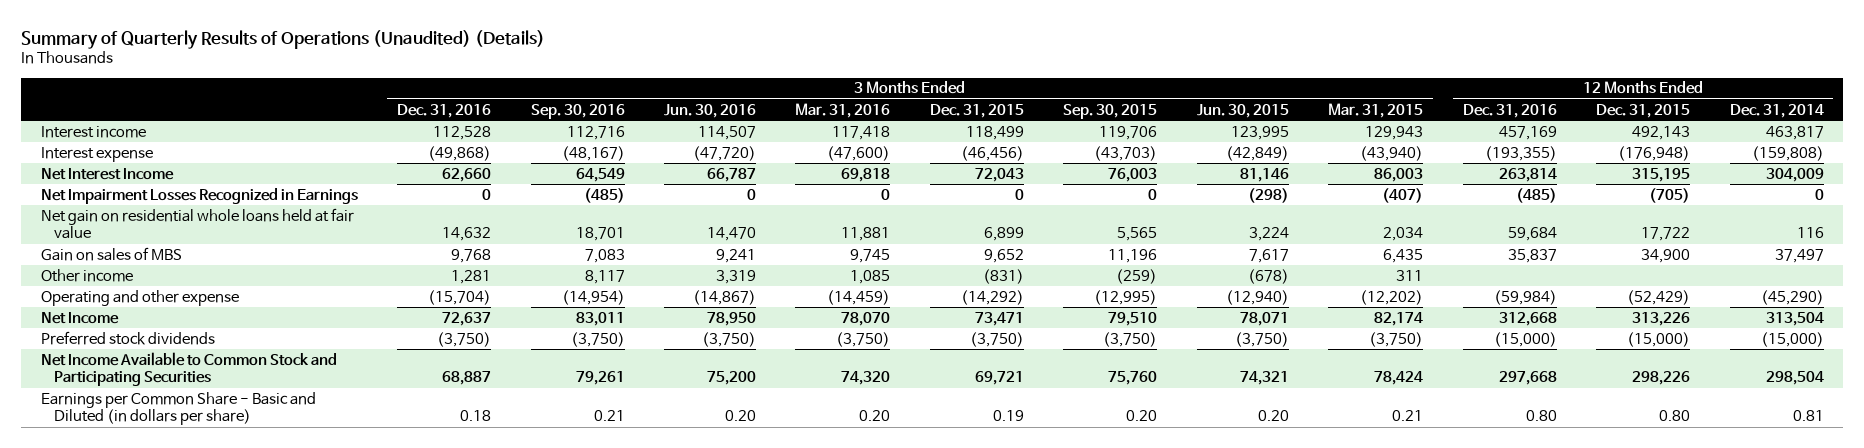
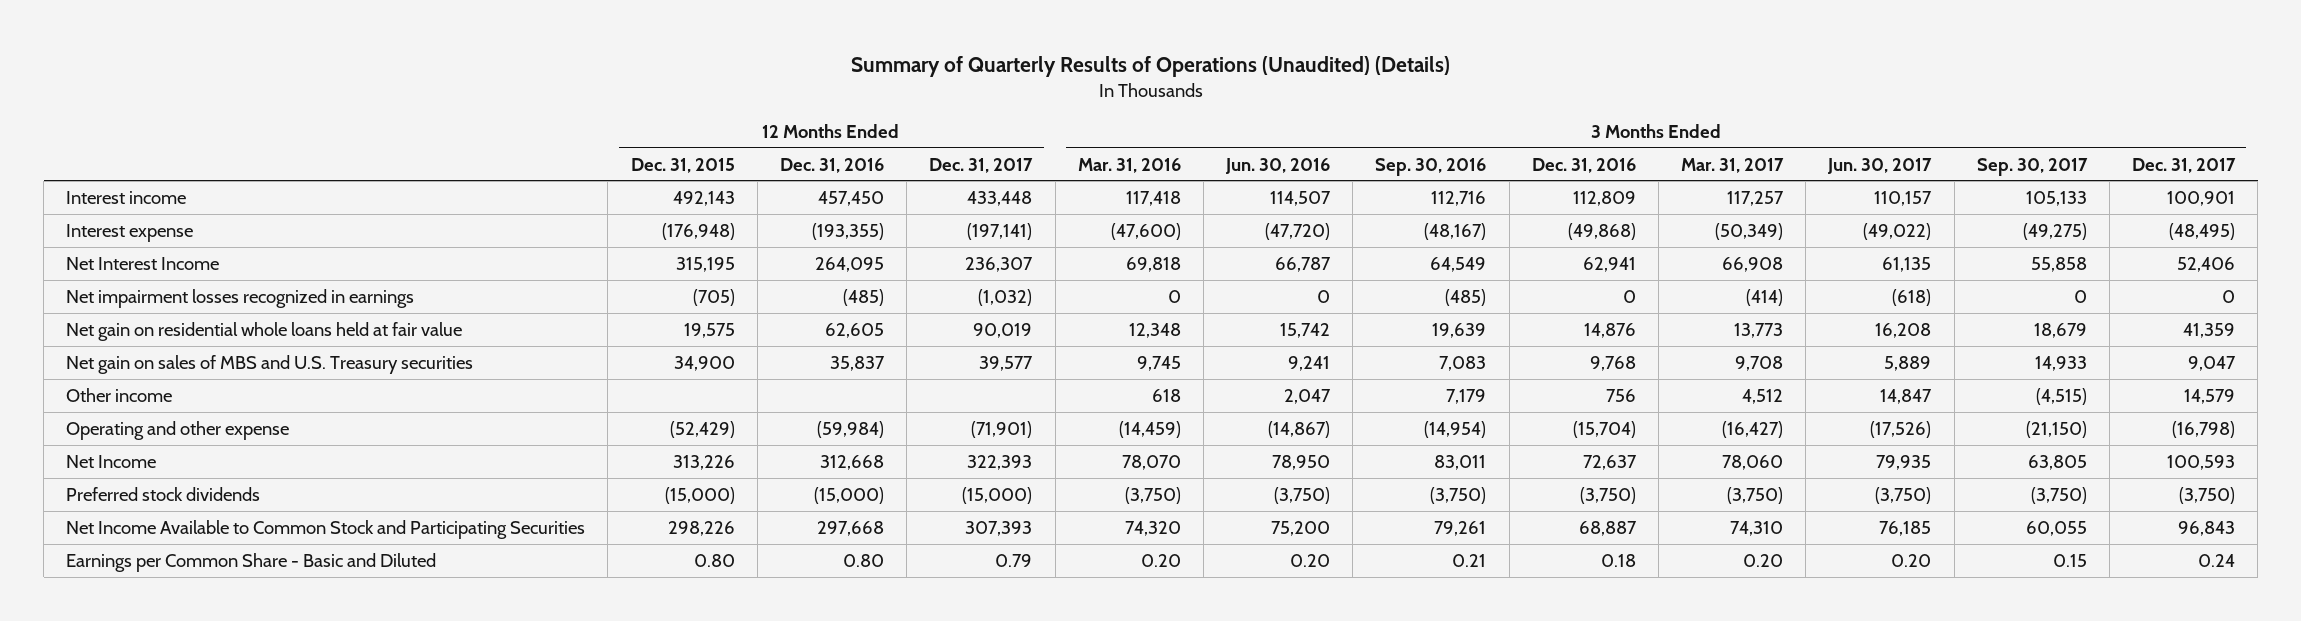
[929,103,1024,118] Dec. 31, 2015 -> none
[1063,103,1158,119] Sep. 30, 2015 -> none
[1196,103,1289,118] Jun. 30, 2015 -> none
[1328,102,1424,118] Mar. 31, 2015 -> none
[1729,103,1824,118] Dec. 31, 2014 -> none
none -> [929,157,1034,173] Dec. 31, 2017
none -> [1681,157,1785,173] Mar. 31, 2017
none -> [1827,157,1933,174] Jun. 30, 2017
none -> [1976,157,2088,176] Sep. 30, 2017
none -> [2132,157,2237,173] Dec. 31, 2017
[433,125,492,140] 112,528 -> [1572,190,1636,206] 112,809
[1498,125,1557,140] 457,169 -> [817,190,884,206] 457,450
[442,167,492,182] 62,660 -> [1582,256,1636,272] 62,941
[1498,167,1557,182] 263,814 -> [814,256,884,272] 264,095
[40,187,358,204] Net Impairment Losses Recognized in Earnings -> [66,288,415,308] Net impairment losses recognized in earnings
[442,227,492,242] 14,632 -> [1583,322,1636,338] 14,876
[575,227,625,242] 18,701 -> [1432,322,1487,338] 19,639
[707,227,757,242] 14,470 -> [1280,322,1331,338] 15,742
[841,227,891,242] 11,881 -> [1128,322,1181,338] 12,348
[1507,227,1557,242] 59,684 -> [824,322,884,338] 62,605
[1641,227,1691,242] 17,722 -> [683,322,735,338] 19,575
[40,246,182,261] Gain on sales of MBS -> [66,354,474,374] Net gain on sales of MBS and U.S. Treasury securities
[451,269,492,284] 1,281 -> [1605,388,1636,402] 756
[584,269,625,284] 8,117 -> [1446,388,1487,404] 7,179
[716,269,757,284] 3,319 -> [1284,388,1332,404] 2,047
[850,269,891,284] 1,085 -> [1151,388,1181,402] 618
[40,391,316,426] Earnings per Common Share - Basic and Diluted (in dollars per share) -> [66,552,437,572] Earnings per Common Share - Basic and Diluted

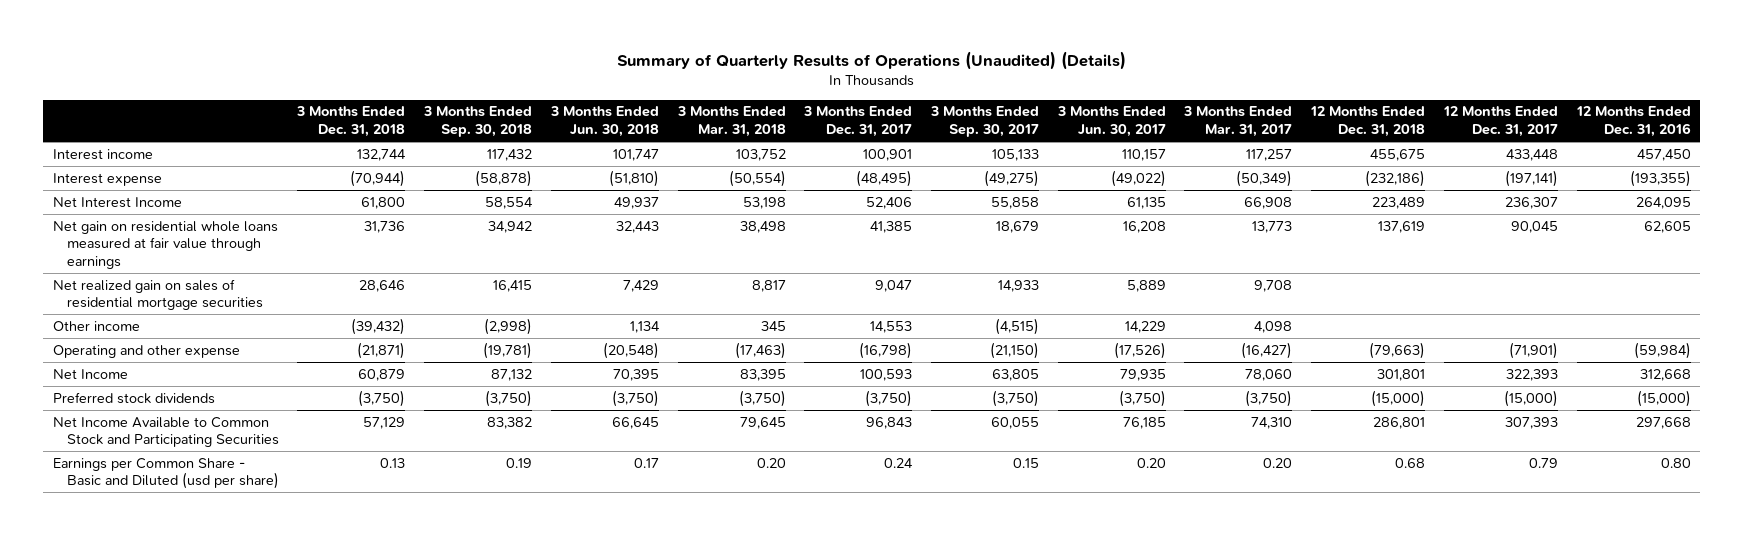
[630,157,735,173] Dec. 31, 2015 -> none
[1077,157,1181,173] Mar. 31, 2016 -> none
[1225,157,1331,174] Jun. 30, 2016 -> none
[1375,157,1487,176] Sep. 30, 2016 -> none
[1531,157,1636,173] Dec. 31, 2016 -> none
none -> [296,106,406,138] 3 Months Ended Dec. 31, 2018
none -> [423,106,533,138] 3 Months Ended Sep. 30, 2018
none -> [549,106,659,138] 3 Months Ended Jun. 30, 2018
none -> [676,106,786,138] 3 Months Ended Mar. 31, 2018
none -> [1310,106,1426,138] 12 Months Ended Dec. 31, 2018
[66,288,415,308] Net impairment losses recognized in earnings -> none
[66,354,474,374] Net gain on sales of MBS and U.S. Treasury securities -> none
[66,321,463,341] Net gain on residential whole loans held at fair value -> [52,220,278,270] Net gain on residential whole loans measured at fair value through earnings
[973,322,1033,338] 90,019 -> [1510,220,1558,233] 90,045
[2183,322,2236,338] 41,359 -> [870,220,913,233] 41,385
none -> [52,278,263,311] Net realized gain on sales of residential mortgage securities
[1742,388,1784,404] 4,512 -> [1254,320,1293,333] 4,098
[1880,388,1933,404] 14,847 -> [1124,320,1166,333] 14,229
[2184,388,2236,404] 14,579 -> [870,320,913,333] 14,553
[66,552,437,572] Earnings per Common Share - Basic and Diluted -> [52,457,279,490] Earnings per Common Share - Basic and Diluted (usd per share)

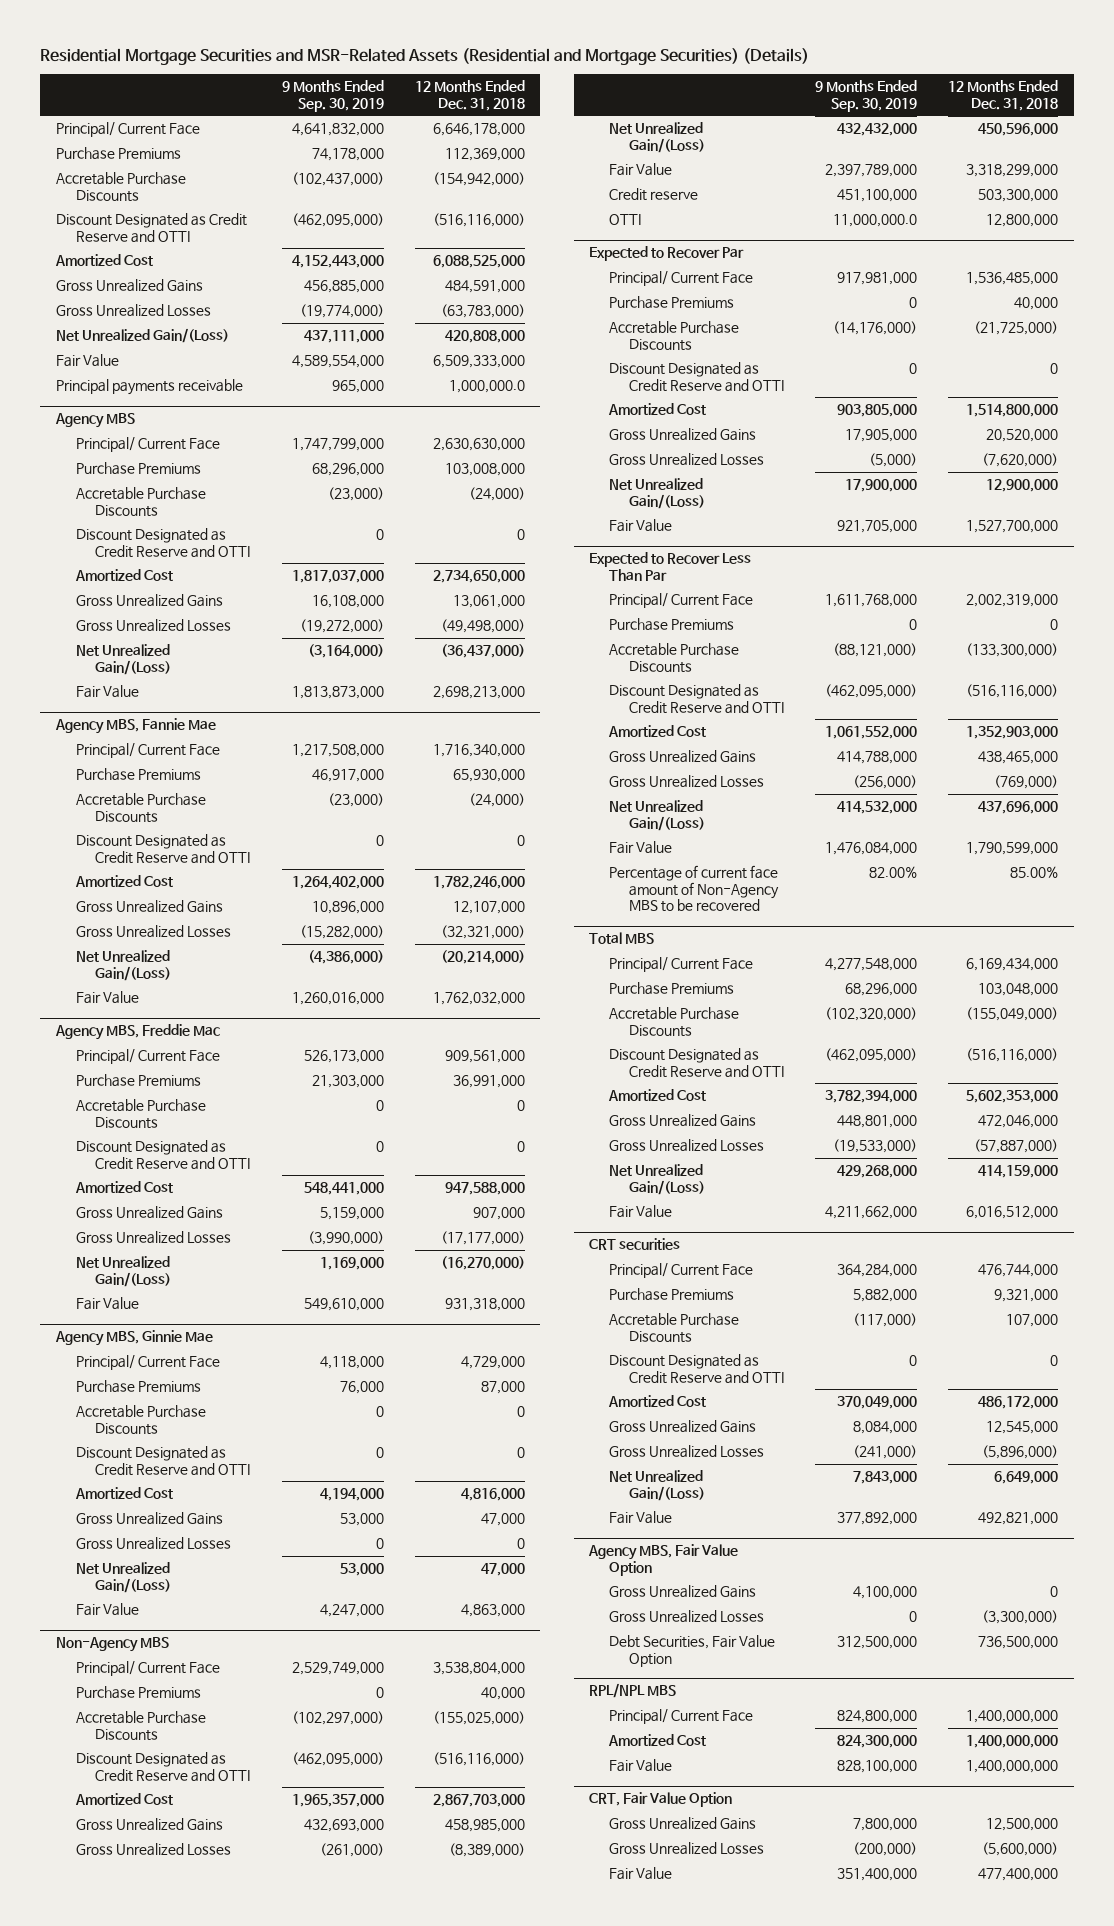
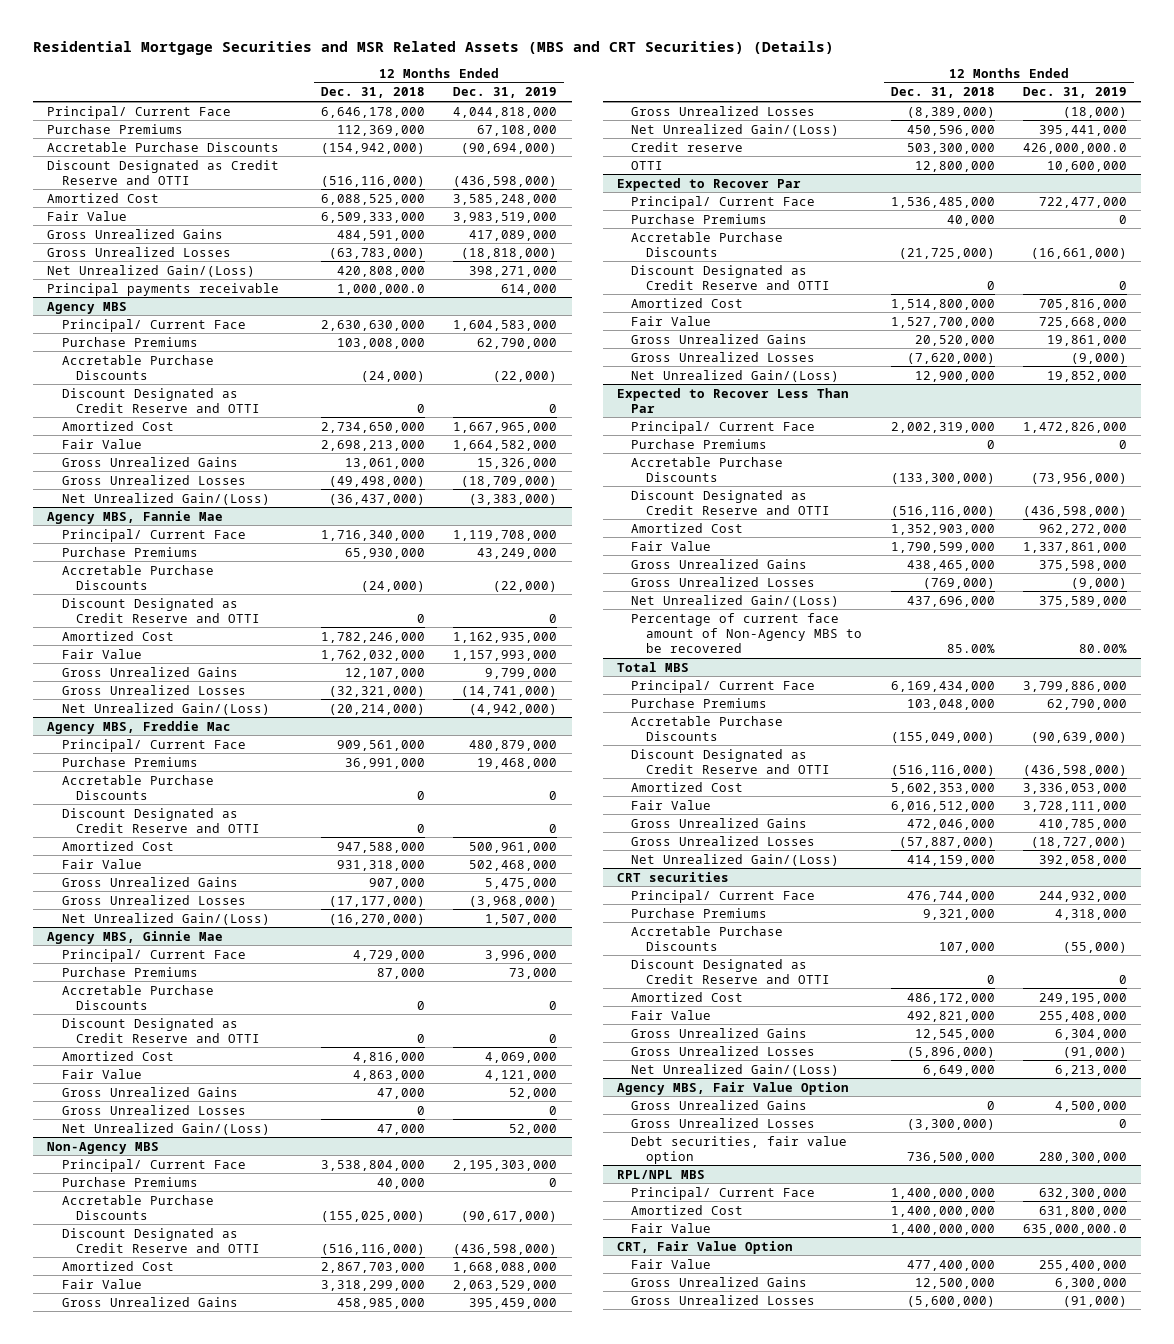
[40,47,810,65] Residential Mortgage Securities and MSR-Related Assets (Residential and Mortgage Securities) (Details) -> [32,40,834,55] Residential Mortgage Securities and MSR Related Assets (MBS and CRT Securities) (Details)
[281,80,384,112] 9 Months Ended Sep. 30, 2019 -> none
none -> [453,87,558,99] Dec. 31, 2019
[55,354,119,368] Fair Value -> [46,210,127,221] Fair Value
[75,685,139,699] Fair Value -> [61,438,142,449] Fair Value
[75,991,139,1005] Fair Value -> [61,648,142,659] Fair Value
[75,1297,139,1311] Fair Value -> [61,858,142,869] Fair Value
[75,1603,139,1617] Fair Value -> [61,1068,142,1079] Fair Value
[608,163,672,177] Fair Value -> [61,1278,142,1289] Fair Value
[608,519,672,533] Fair Value -> [631,315,712,326] Fair Value
[608,841,672,855] Fair Value -> [631,540,712,551] Fair Value
[608,1205,672,1219] Fair Value -> [631,799,712,810] Fair Value
[608,1511,672,1525] Fair Value -> [631,1009,712,1020] Fair Value
[608,1635,775,1667] Debt Securities, Fair Value Option -> [631,1135,848,1164] Debt securities, fair value option
[608,1867,672,1881] Fair Value -> [631,1258,712,1269] Fair Value

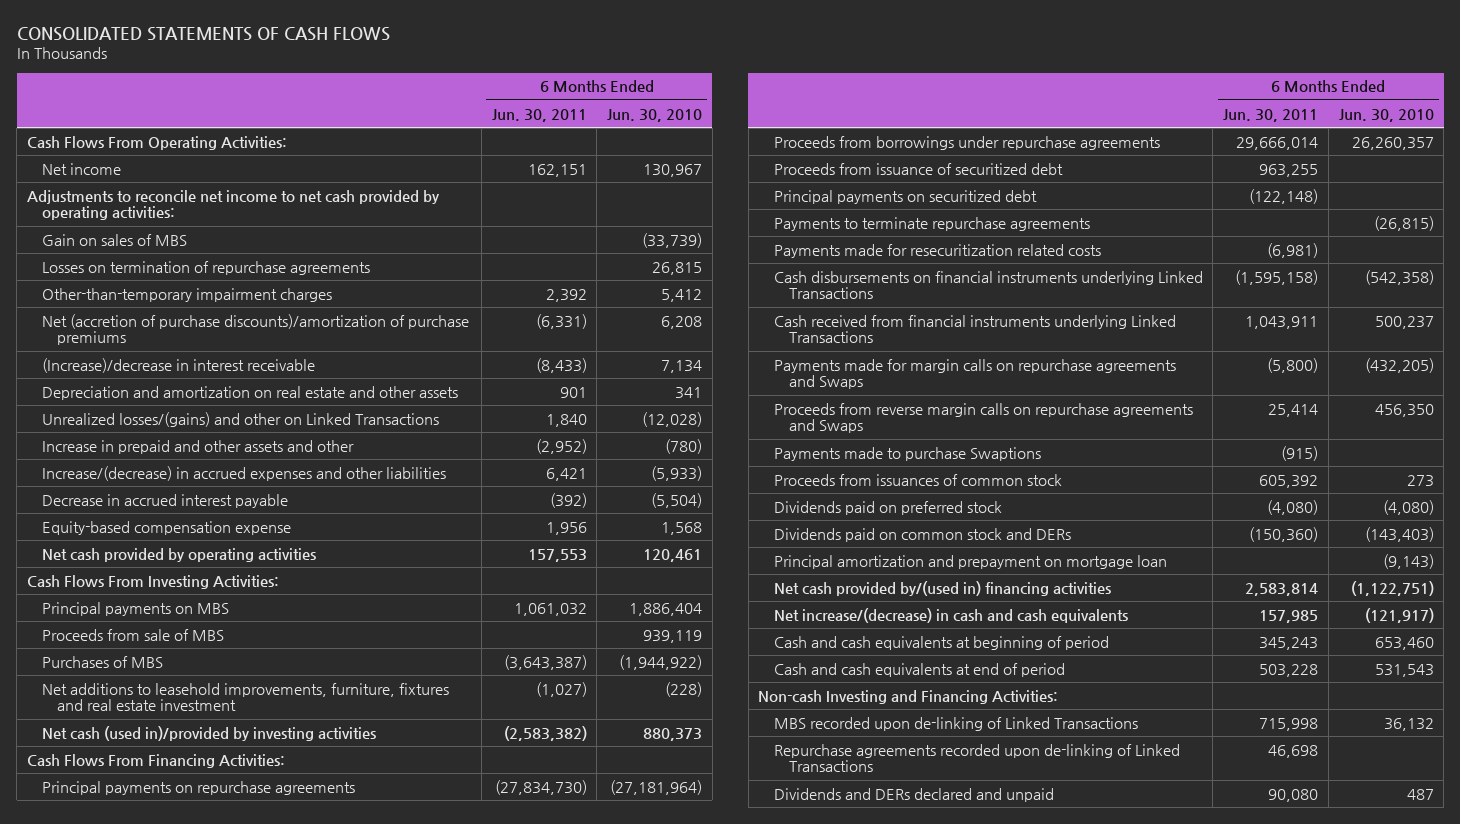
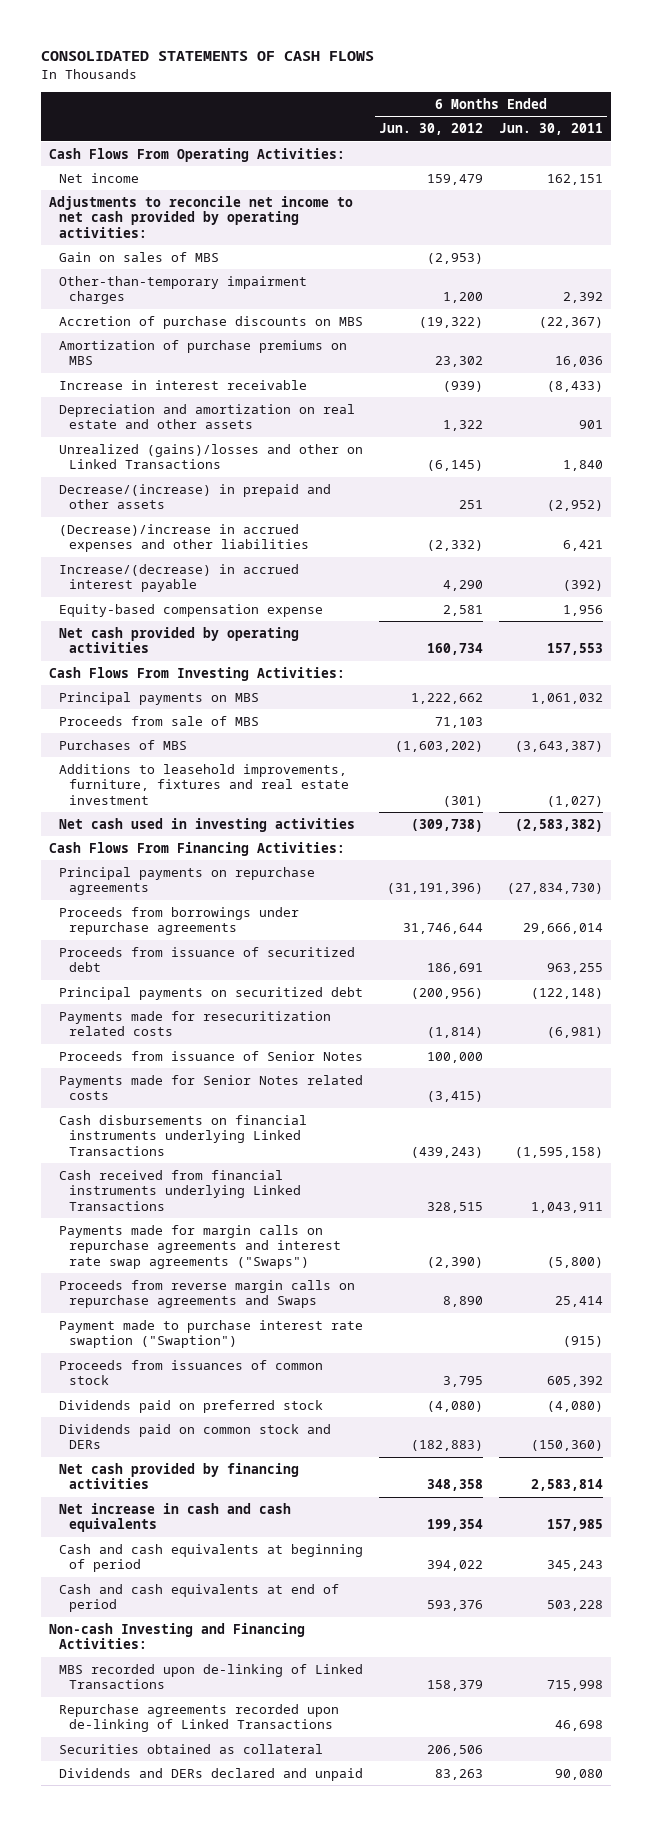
[606,108,702,122] Jun. 30, 2010 -> none
none -> [379,123,484,136] Jun. 30, 2012
[42,260,371,275] Losses on termination of repurchase agreements -> none
none -> [59,315,364,329] Accretion of purchase discounts on MBS
[42,313,470,346] Net (accretion of purchase discounts)/amortization of purchase premiums -> [59,339,348,366] Amortization of purchase premiums on MBS
[535,313,587,329] (6,331) -> [554,356,603,368] 16,036
[42,357,316,373] (Increase)/decrease in interest receivable -> [59,379,308,390] Increase in interest receivable
[42,411,440,427] Unrealized losses/(gains) and other on Linked Transactions -> [59,443,364,470] Unrealized (gains)/losses and other on Linked Transactions
[42,439,355,454] Increase in prepaid and other assets and other -> [59,483,332,510] Decrease/(increase) in prepaid and other assets
[42,465,447,481] Increase/(decrease) in accrued expenses and other liabilities -> [59,523,310,553] (Decrease)/increase in accrued expenses and other liabilities
[42,493,289,508] Decrease in accrued interest payable -> [59,563,300,593] Increase/(decrease) in accrued interest payable
[42,682,450,712] Net additions to leasehold improvements, furniture, fixtures and real estate investment -> [59,763,350,806] Additions to leasehold improvements, furniture, fixtures and real estate investment
[42,725,377,741] Net cash (used in)/provided by investing activities -> [59,817,356,832] Net cash used in investing activities
[773,216,1090,231] Payments to terminate repurchase agreements -> none
none -> [59,1050,364,1061] Proceeds from issuance of Senior Notes
none -> [59,1074,364,1101] Payments made for Senior Notes related costs
[773,358,1176,390] Payments made for margin calls on repurchase agreements and Swaps -> [59,1224,342,1270] Payments made for margin calls on repurchase agreements and interest rate swap agreements ("Swaps")
[773,446,1041,461] Payments made to purchase Swaptions -> [59,1319,364,1349] Payment made to purchase interest rate swaption ("Swaption")
[773,554,1167,569] Principal amortization and prepayment on mortgage loan -> none
[773,580,1111,596] Net cash provided by/(used in) financing activities -> [59,1462,300,1490] Net cash provided by financing activities
[773,607,1128,623] Net increase/(decrease) in cash and cash equivalents -> [59,1502,292,1533] Net increase in cash and cash equivalents
none -> [59,1743,324,1754] Securities obtained as collateral

